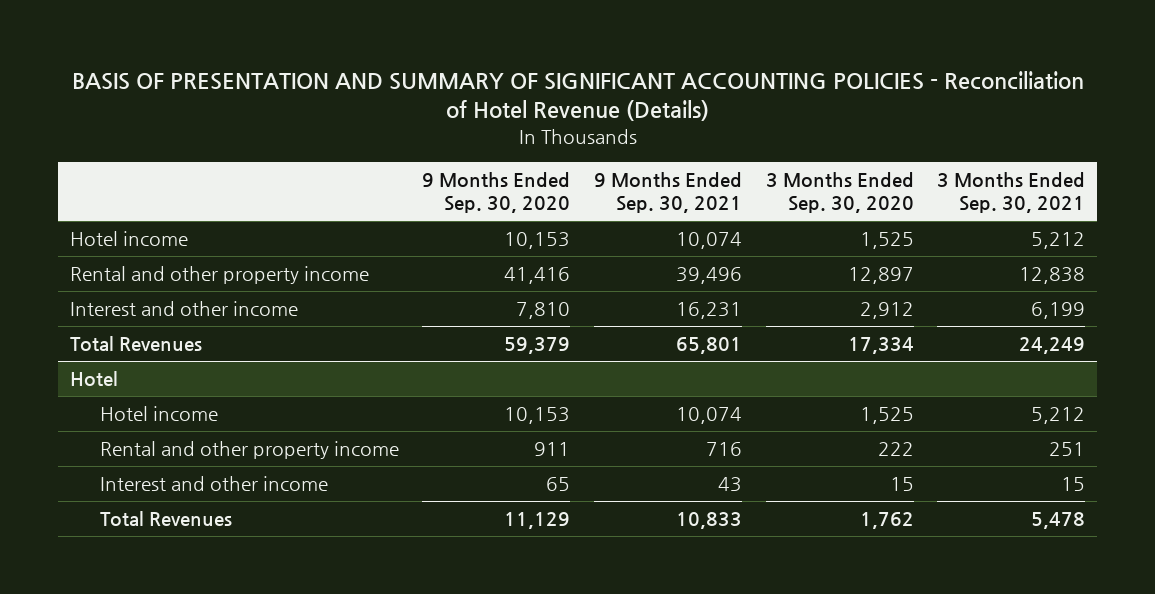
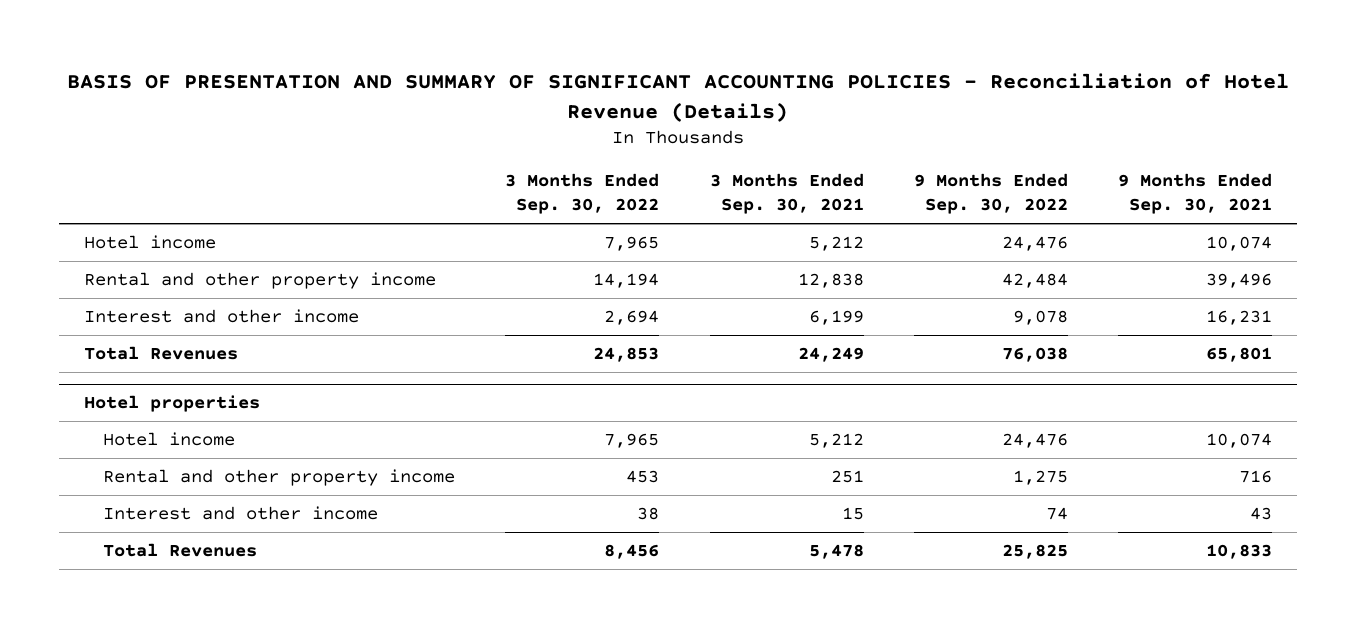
[422,172,571,214] 9 Months Ended Sep. 30, 2020 -> none
[765,172,914,214] 3 Months Ended Sep. 30, 2020 -> none
none -> [505,173,660,215] 3 Months Ended Sep. 30, 2022
none -> [913,173,1068,215] 9 Months Ended Sep. 30, 2022
[69,371,118,387] Hotel -> [83,395,260,413] Hotel properties

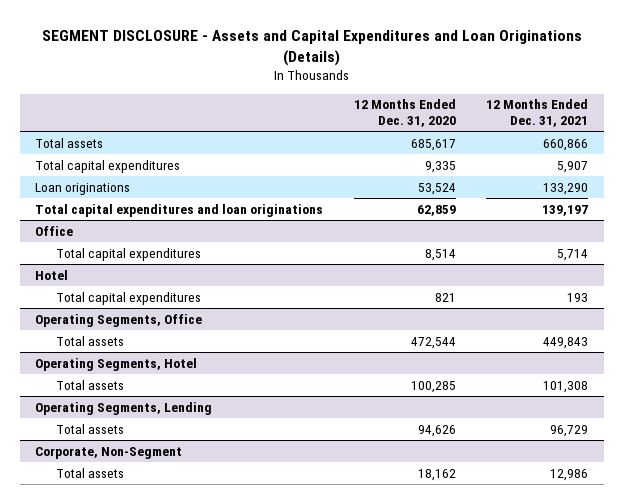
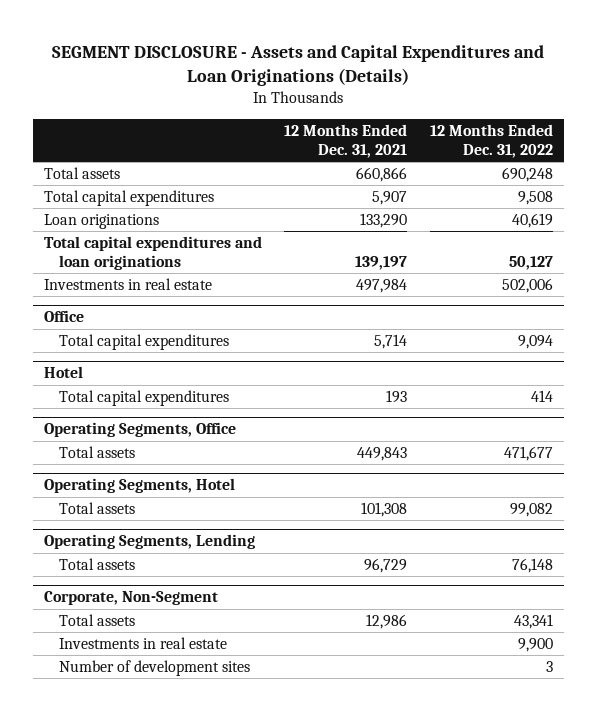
[353,99,456,128] 12 Months Ended Dec. 31, 2020 -> none
none -> [429,124,553,159] 12 Months Ended Dec. 31, 2022
none -> [44,278,213,291] Investments in real estate
none -> [59,637,228,650] Investments in real estate
none -> [59,660,251,677] Number of development sites

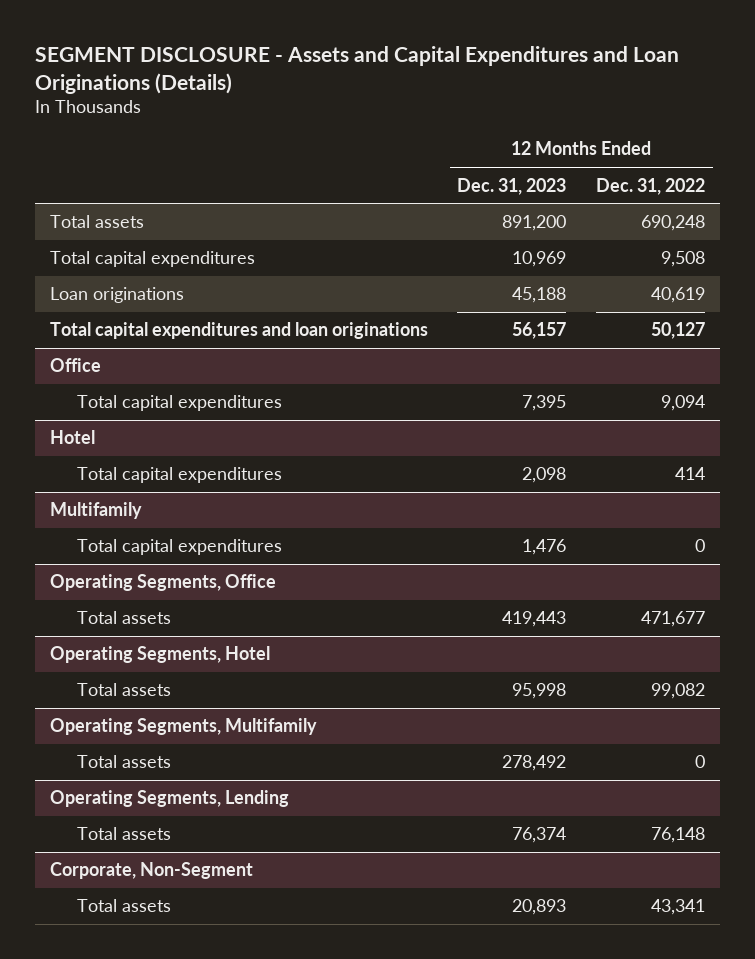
[284,124,408,159] 12 Months Ended Dec. 31, 2021 -> none
none -> [457,177,567,195] Dec. 31, 2023
[44,278,213,291] Investments in real estate -> none
none -> [49,502,142,520] Multifamily
none -> [76,539,282,556] Total capital expenditures
none -> [49,718,317,736] Operating Segments, Multifamily
none -> [76,755,171,769] Total assets
[59,637,228,650] Investments in real estate -> none
[59,660,251,677] Number of development sites -> none

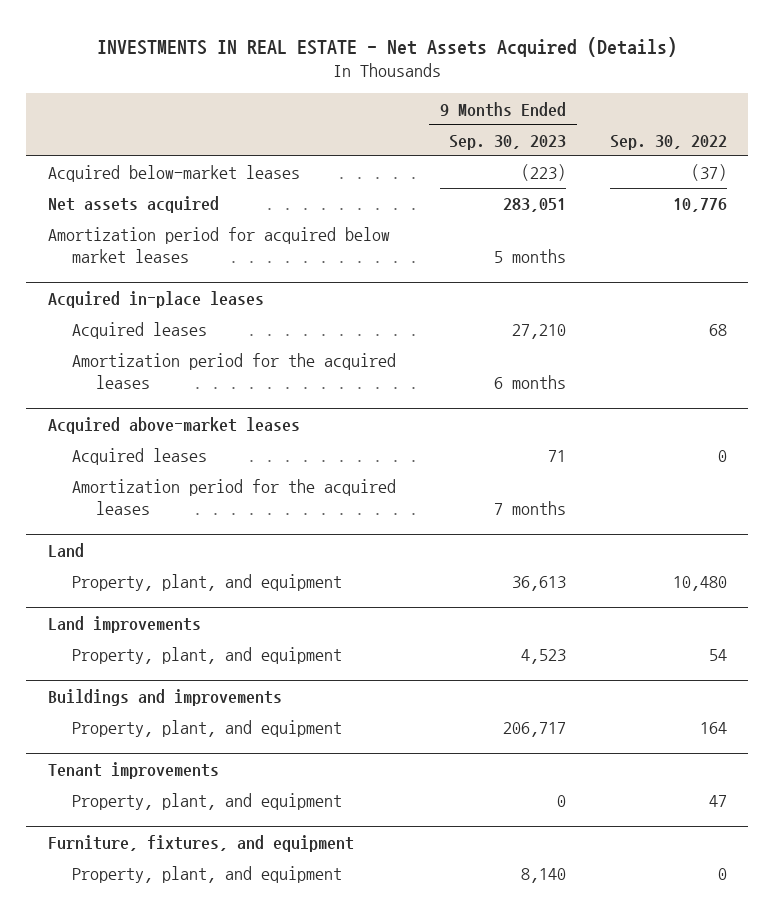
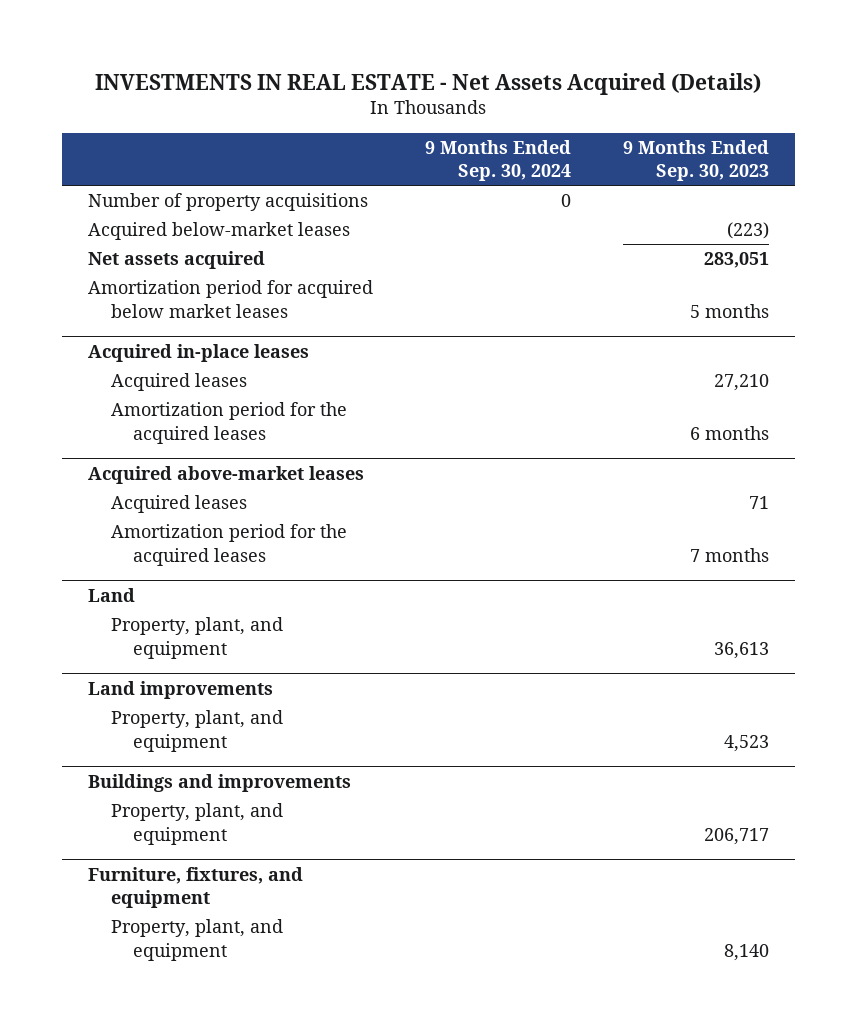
[609,134,727,150] Sep. 30, 2022 -> none
none -> [424,139,571,182] 9 Months Ended Sep. 30, 2024
none -> [87,193,368,212] Number of property acquisitions
[47,762,219,780] Tenant improvements -> none
[71,793,342,811] Property, plant, and equipment -> none

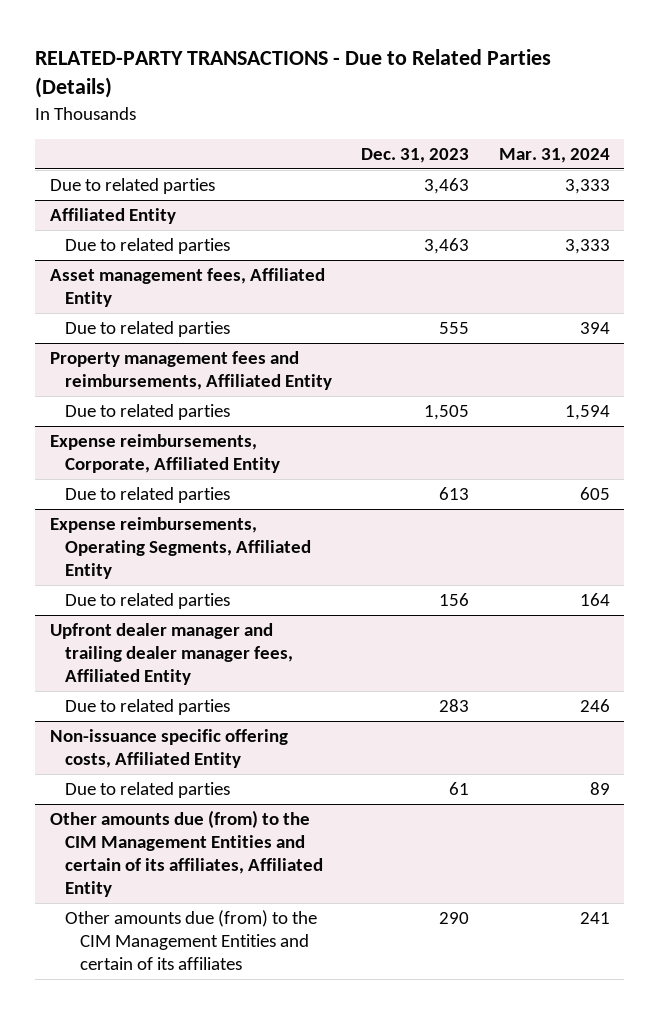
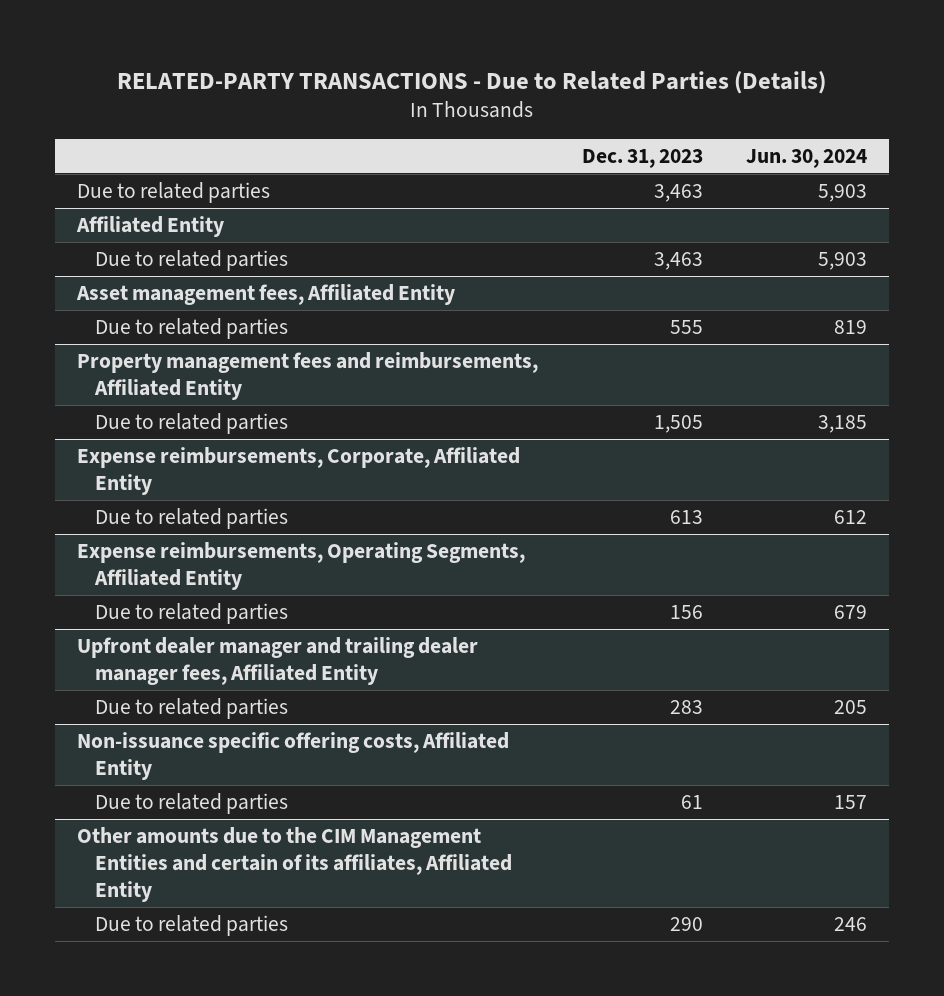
[498,148,610,164] Mar. 31, 2024 -> none
none -> [746,148,868,168] Jun. 30, 2024
[65,910,318,970] Other amounts due (from) to the CIM Management Entities and certain of its affiliates -> none
[49,810,324,897] Other amounts due (from) to the CIM Management Entities and certain of its affiliates, Affiliated Entity -> [77,827,513,903] Other amounts due to the CIM Management Entities and certain of its affiliates, Affiliated Entity
none -> [95,915,289,937] Due to related parties

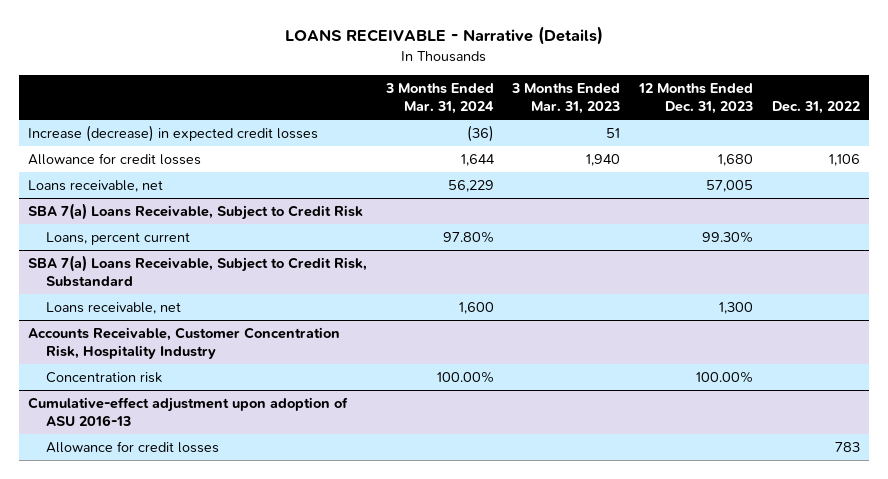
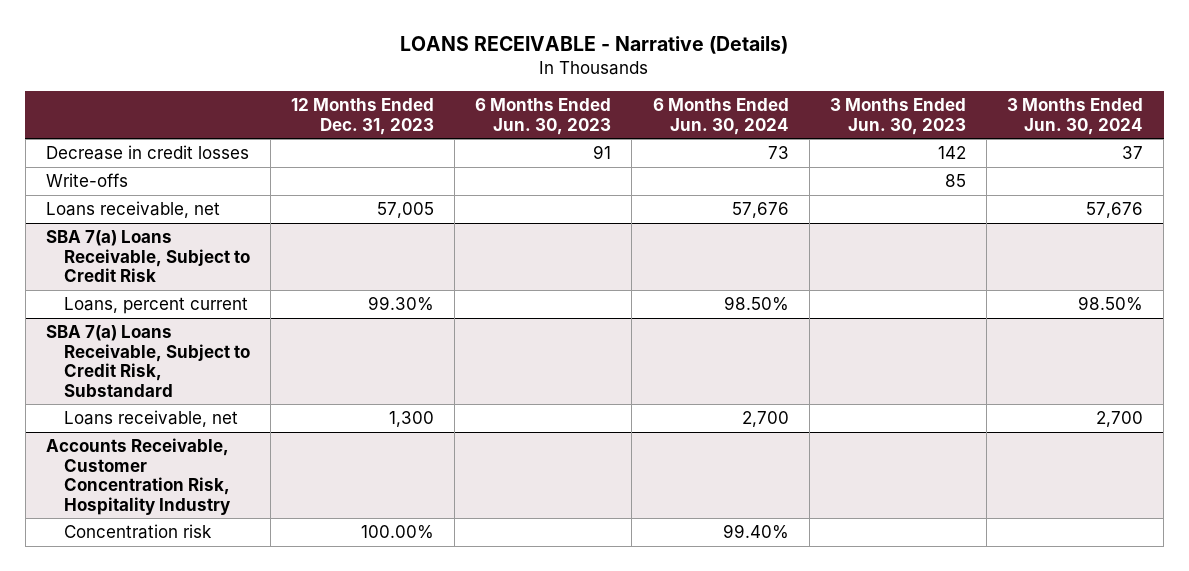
[384,82,494,115] 3 Months Ended Mar. 31, 2024 -> none
[511,82,621,115] 3 Months Ended Mar. 31, 2023 -> none
[771,101,860,115] Dec. 31, 2022 -> none
none -> [475,98,612,135] 6 Months Ended Jun. 30, 2023
none -> [652,98,789,135] 6 Months Ended Jun. 30, 2024
none -> [829,98,966,135] 3 Months Ended Jun. 30, 2023
none -> [1007,98,1144,135] 3 Months Ended Jun. 30, 2024
[28,152,202,165] Allowance for credit losses -> none
[28,124,319,142] Increase (decrease) in expected credit losses -> [45,144,249,160] Decrease in credit losses
none -> [45,172,128,187] Write-offs
[28,396,349,427] Cumulative-effect adjustment upon adoption of ASU 2016-13 -> none
[45,440,219,453] Allowance for credit losses -> none

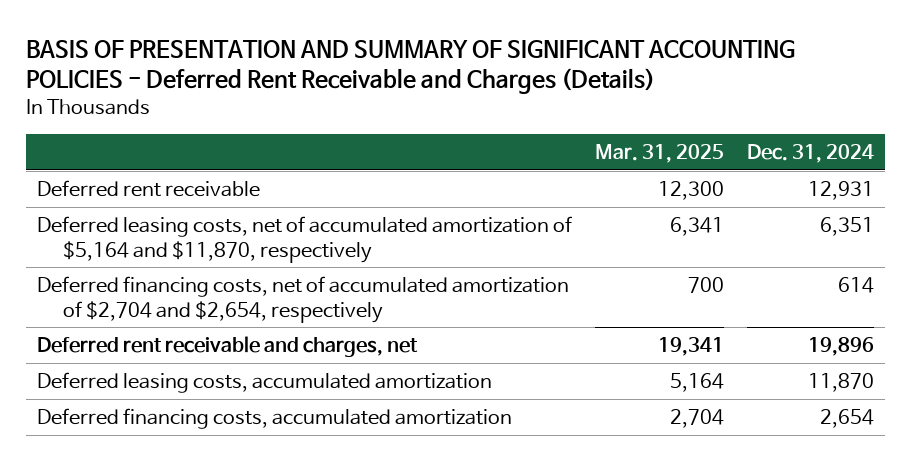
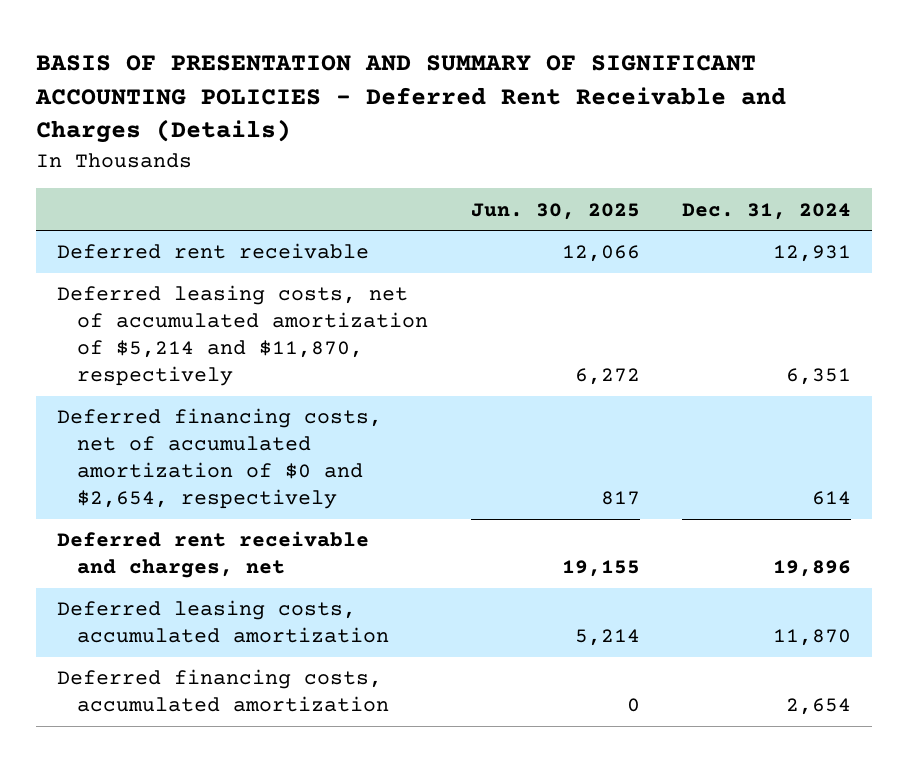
[594,144,724,164] Mar. 31, 2025 -> none
none -> [470,202,640,220] Jun. 30, 2025
[37,216,573,263] Deferred leasing costs, net of accumulated amortization of $5,164 and $11,870, respectively -> [57,285,429,387] Deferred leasing costs, net of accumulated amortization of $5,214 and $11,870, respectively
[37,276,570,323] Deferred financing costs, net of accumulated amortization of $2,704 and $2,654, respectively -> [57,408,383,510] Deferred financing costs, net of accumulated amortization of $0 and $2,654, respectively

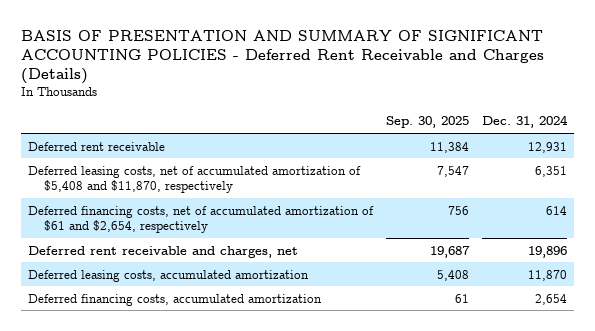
[470,202,640,220] Jun. 30, 2025 -> none
none -> [386,116,470,129] Sep. 30, 2025
[57,285,429,387] Deferred leasing costs, net of accumulated amortization of $5,214 and $11,870, respectively -> [27,165,361,194] Deferred leasing costs, net of accumulated amortization of $5,408 and $11,870, respectively
[57,408,383,510] Deferred financing costs, net of accumulated amortization of $0 and $2,654, respectively -> [27,205,374,234] Deferred financing costs, net of accumulated amortization of $61 and $2,654, respectively

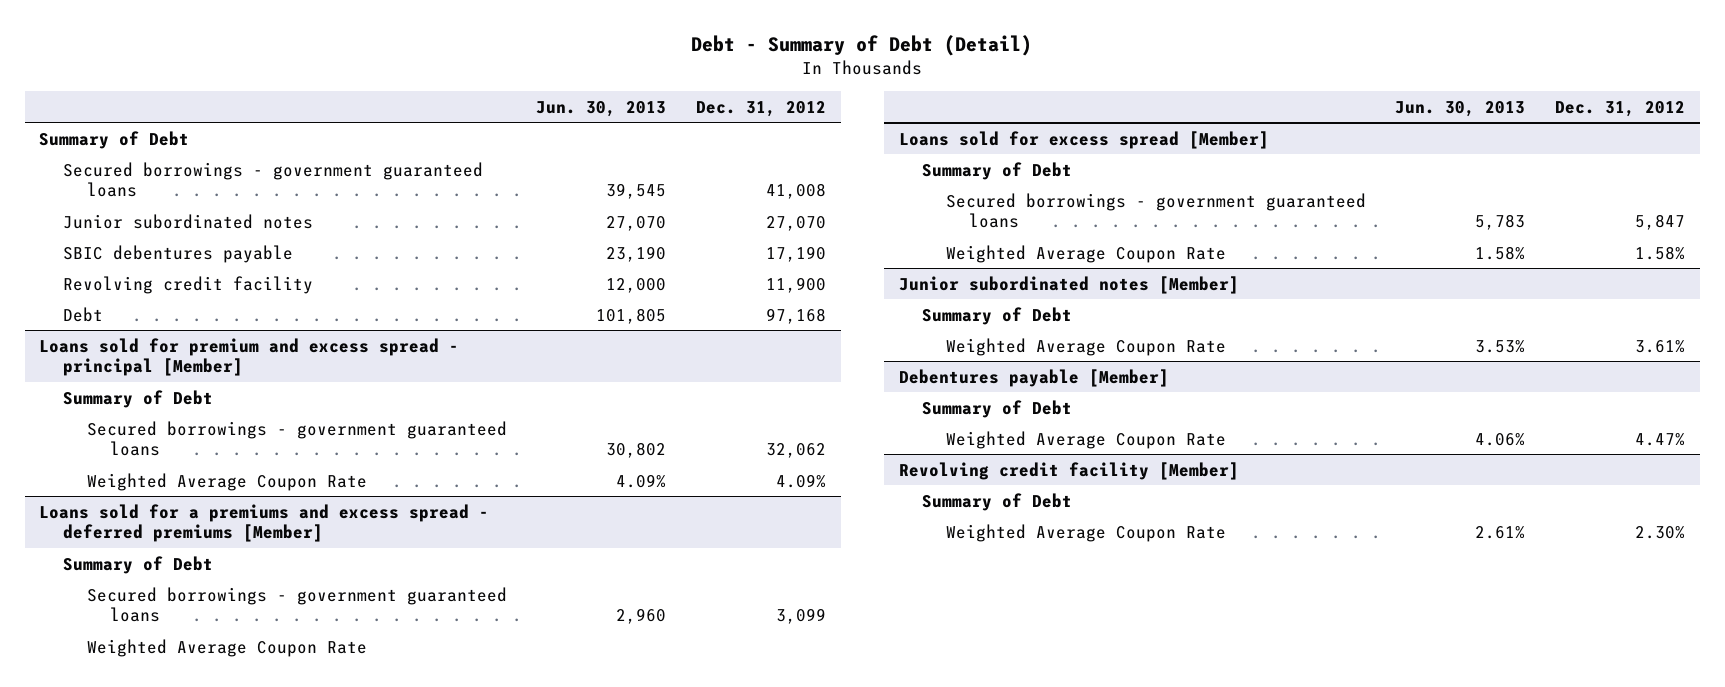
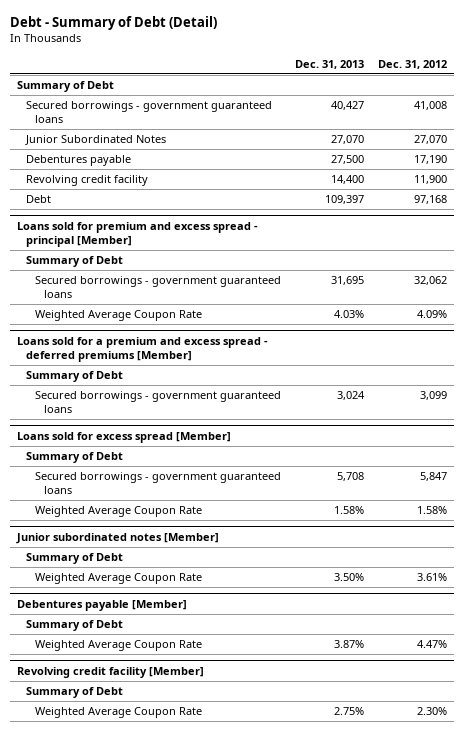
[536,100,667,117] Jun. 30, 2013 -> none
none -> [295,59,365,69] Dec. 31, 2013
[63,213,314,229] Junior subordinated notes -> [25,135,167,146] Junior Subordinated Notes
[63,244,294,263] SBIC debentures payable -> [26,155,132,167] Debentures payable
[39,503,490,543] Loans sold for a premiums and excess spread - deferred premiums [Member] -> [16,337,268,362] Loans sold for a premium and excess spread - deferred premiums [Member]
[86,638,367,657] Weighted Average Coupon Rate -> none

